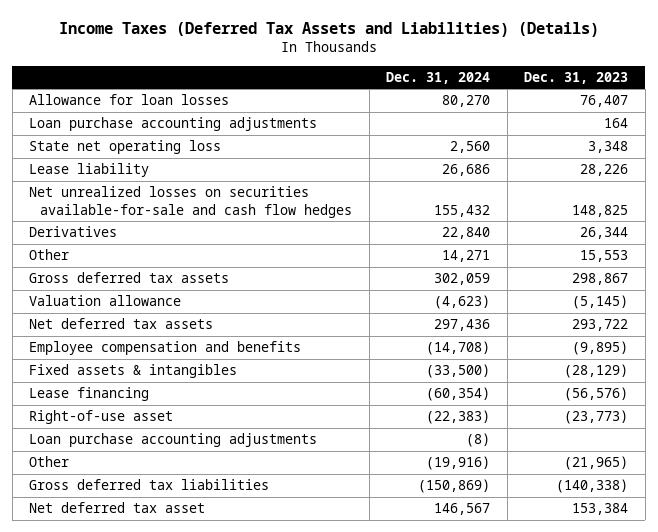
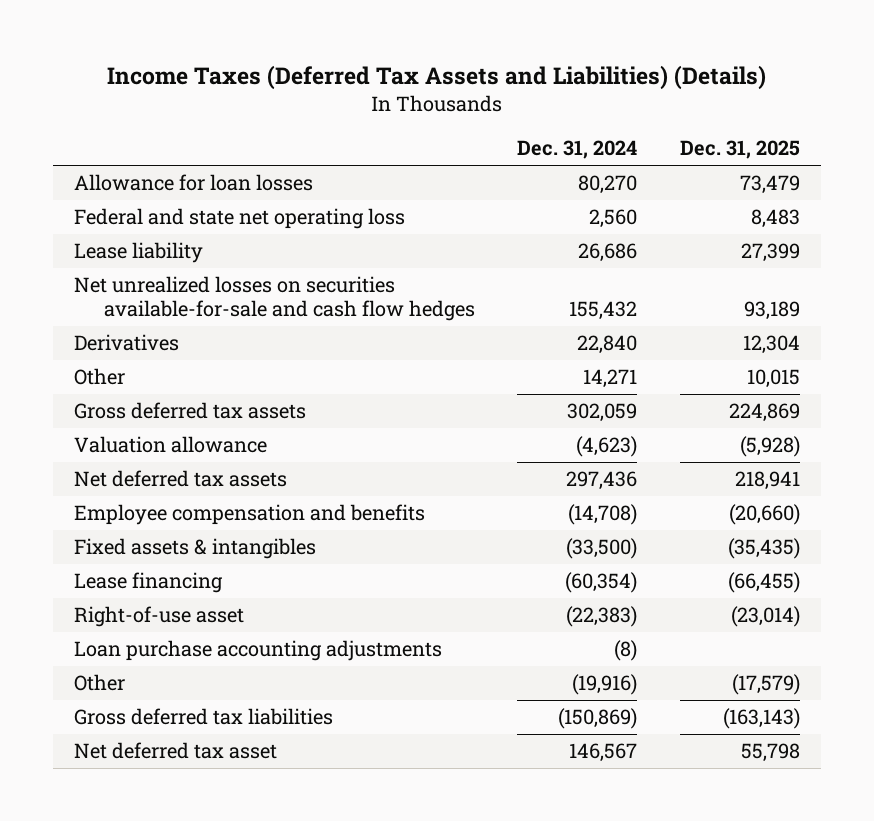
[524,71,629,84] Dec. 31, 2023 -> none
none -> [680,140,801,160] Dec. 31, 2025
[29,117,318,132] Loan purchase accounting adjustments -> none
[29,140,222,155] State net operating loss -> [74,208,406,230] Federal and state net operating loss

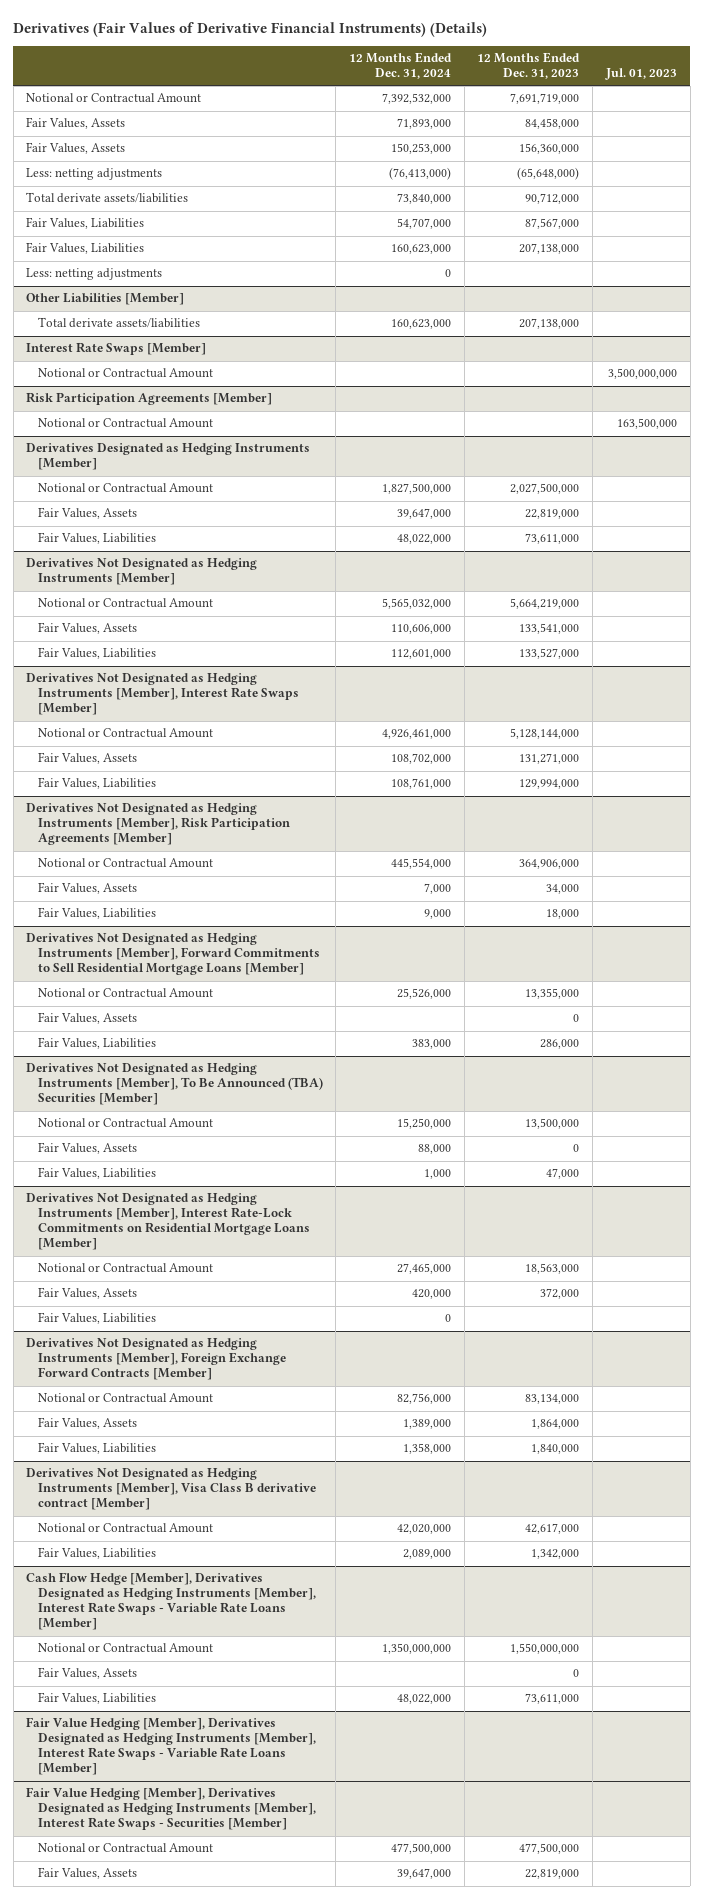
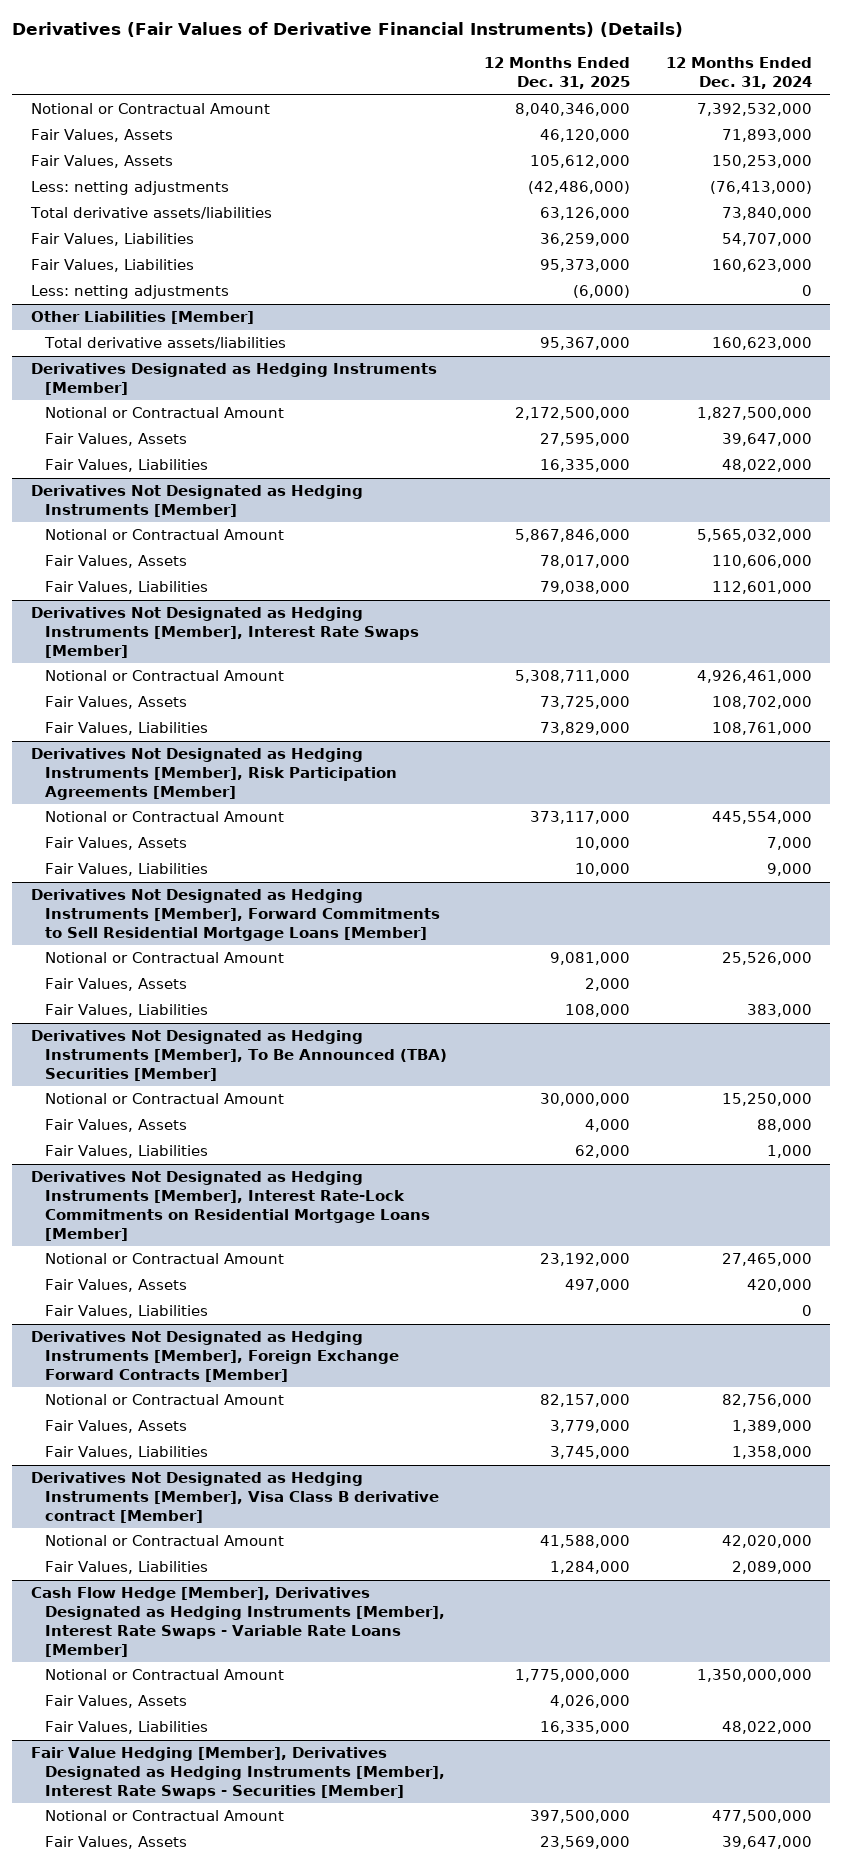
[477,52,581,80] 12 Months Ended Dec. 31, 2023 -> none
[604,68,677,81] Jul. 01, 2023 -> none
none -> [483,57,630,90] 12 Months Ended Dec. 31, 2025
[26,192,189,204] Total derivate assets/liabilities -> [29,207,272,220] Total derivative assets/liabilities
[26,342,207,356] Interest Rate Swaps [Member] -> none
[37,368,213,379] Notional or Contractual Amount -> none
[26,392,273,406] Risk Participation Agreements [Member] -> none
[37,418,213,429] Notional or Contractual Amount -> none
[37,317,200,329] Total derivate assets/liabilities -> [44,337,287,350] Total derivative assets/liabilities
[26,1717,316,1776] Fair Value Hedging [Member], Derivatives Designated as Hedging Instruments [Member], Interest Rate Swaps - Variable Rate Loans [Member] -> none

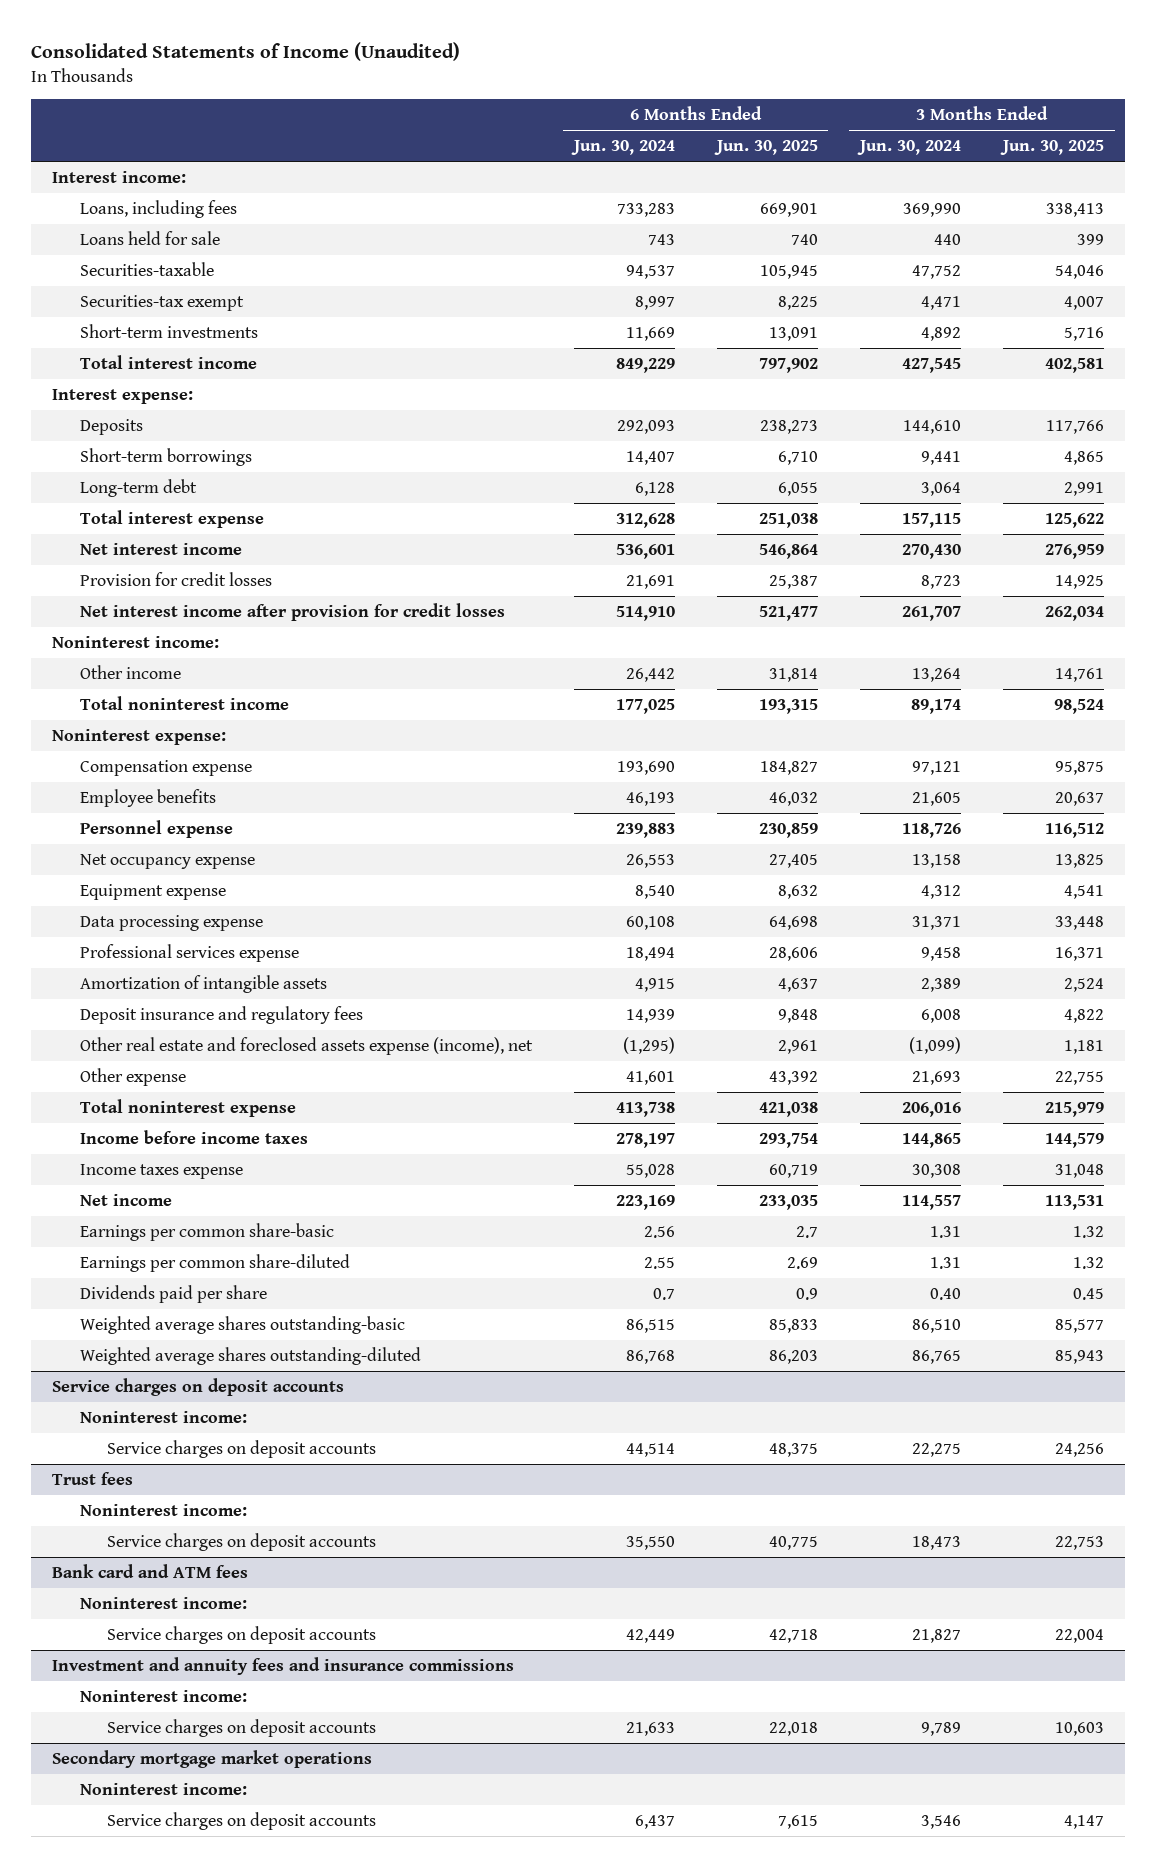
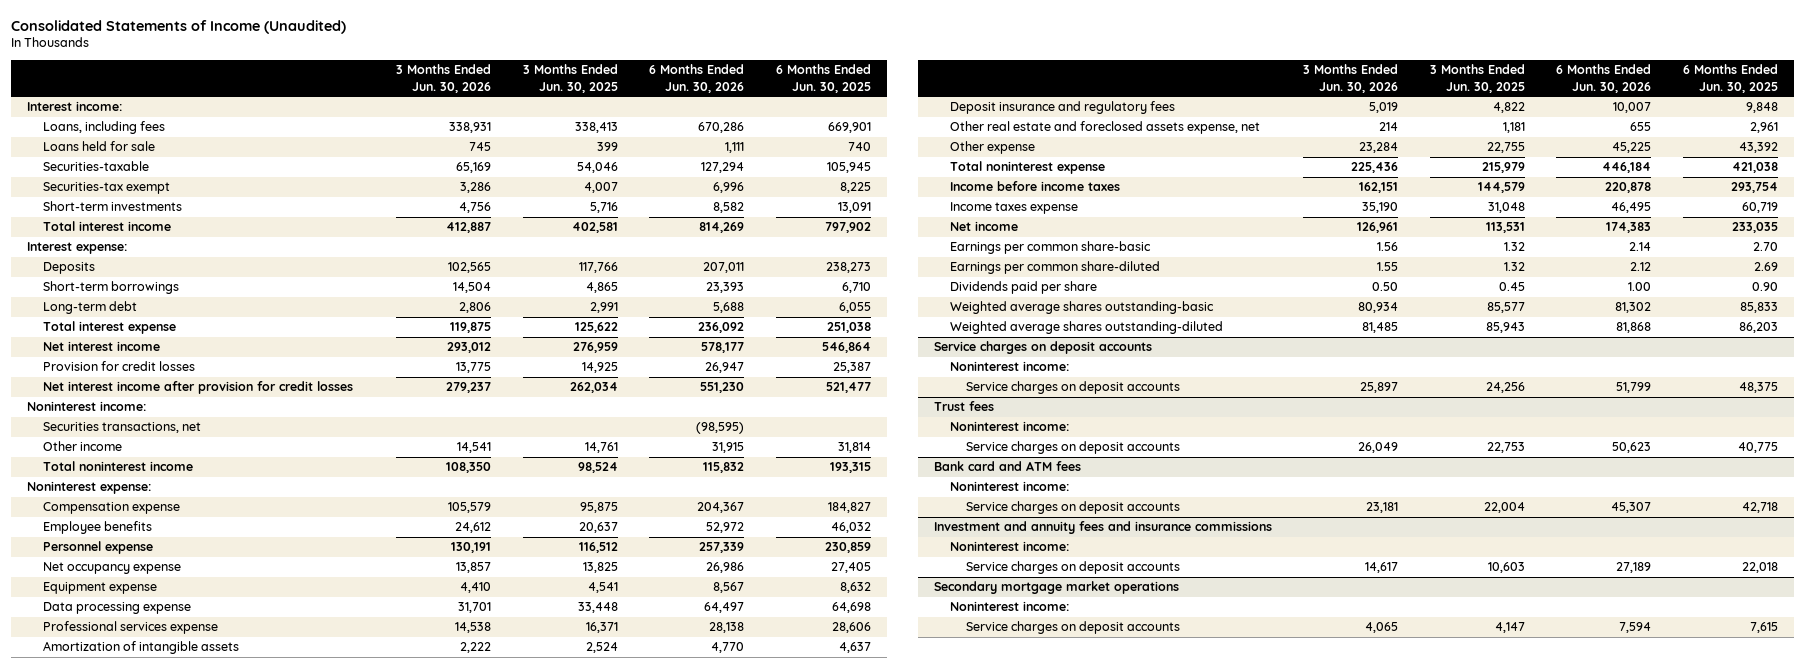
[570,140,675,156] Jun. 30, 2024 -> none
[857,140,962,156] Jun. 30, 2024 -> none
none -> [396,64,492,93] 3 Months Ended Jun. 30, 2026
none -> [649,64,745,93] 6 Months Ended Jun. 30, 2026
none -> [43,422,202,434] Securities transactions, net
[79,1036,533,1055] Other real estate and foreclosed assets expense (income), net -> [950,121,1261,135] Other real estate and foreclosed assets expense, net
[795,1225,818,1238] 2.7 -> [1752,242,1778,252] 2.70
[795,1287,818,1300] 0.9 -> [1751,282,1778,292] 0.90

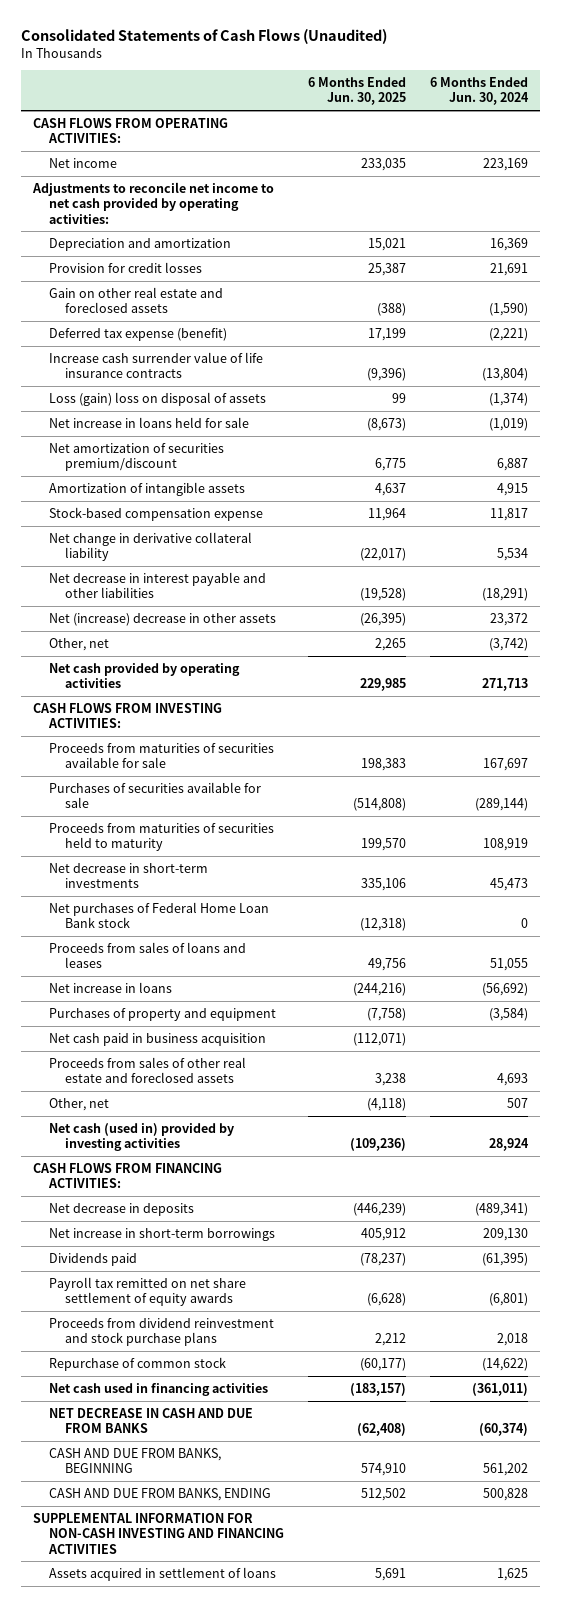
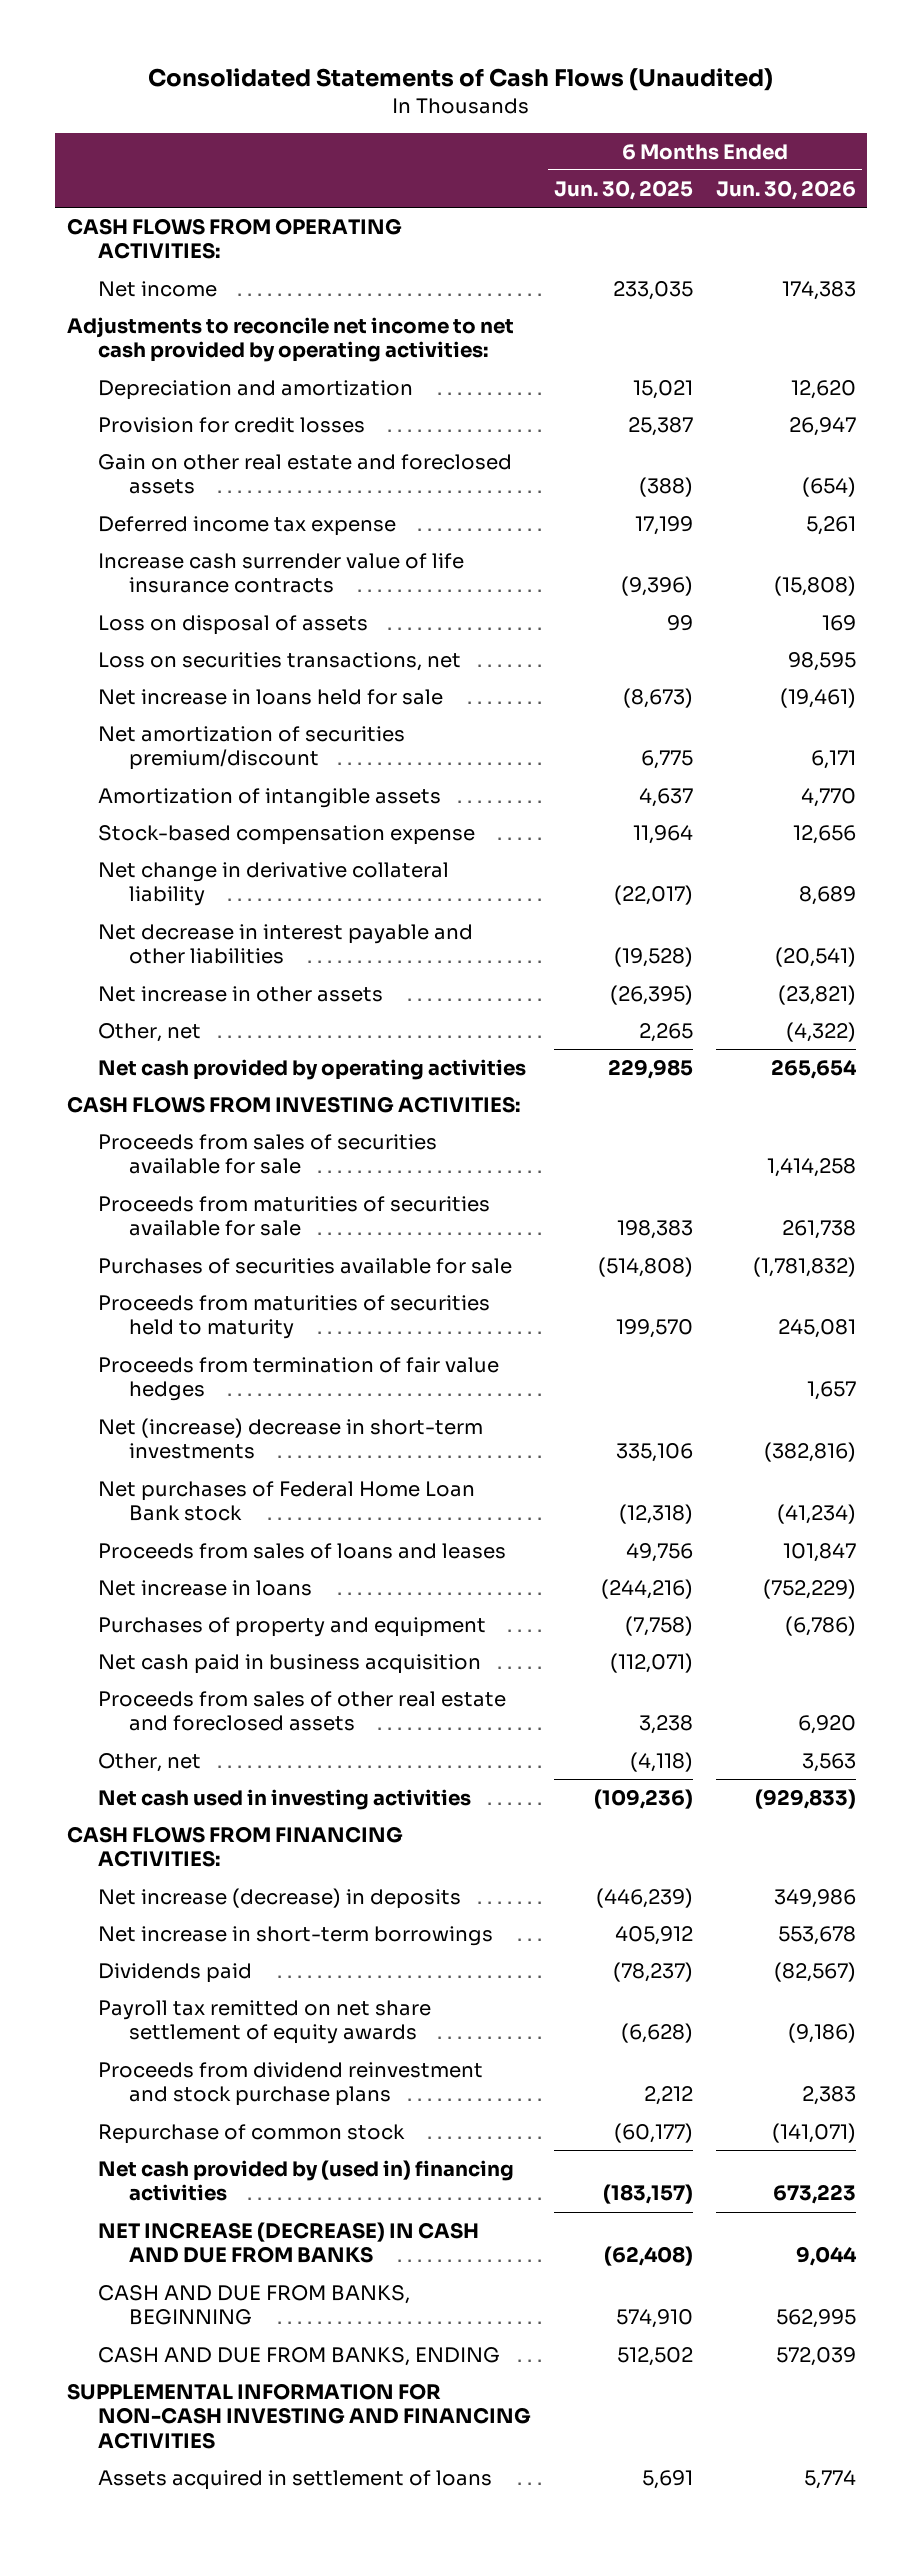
[430,77,530,106] 6 Months Ended Jun. 30, 2024 -> none
none -> [715,179,856,200] Jun. 30, 2026
[49,328,228,342] Deferred tax expense (benefit) -> [97,515,396,536] Deferred income tax expense
[49,392,267,407] Loss (gain) loss on disposal of assets -> [97,614,368,635] Loss on disposal of assets
none -> [97,651,461,671] Loss on securities transactions, net
[49,613,277,627] Net (increase) decrease in other assets -> [97,985,383,1002] Net increase in other assets
none -> [97,1133,437,1175] Proceeds from sales of securities available for sale
none -> [97,1356,499,1402] Proceeds from termination of fair value hedges
[49,863,209,889] Net decrease in short-term investments -> [97,1417,483,1460] Net (increase) decrease in short-term investments
[49,1123,235,1152] Net cash (used in) provided by investing activities -> [97,1788,471,1810] Net cash used in investing activities
[49,1203,195,1217] Net decrease in deposits -> [97,1887,461,1909] Net increase (decrease) in deposits
[49,1383,269,1397] Net cash used in financing activities -> [97,2159,514,2202] Net cash provided by (used in) financing activities
[49,1408,254,1434] NET DECREASE IN CASH AND DUE FROM BANKS -> [97,2221,479,2264] NET INCREASE (DECREASE) IN CASH AND DUE FROM BANKS

